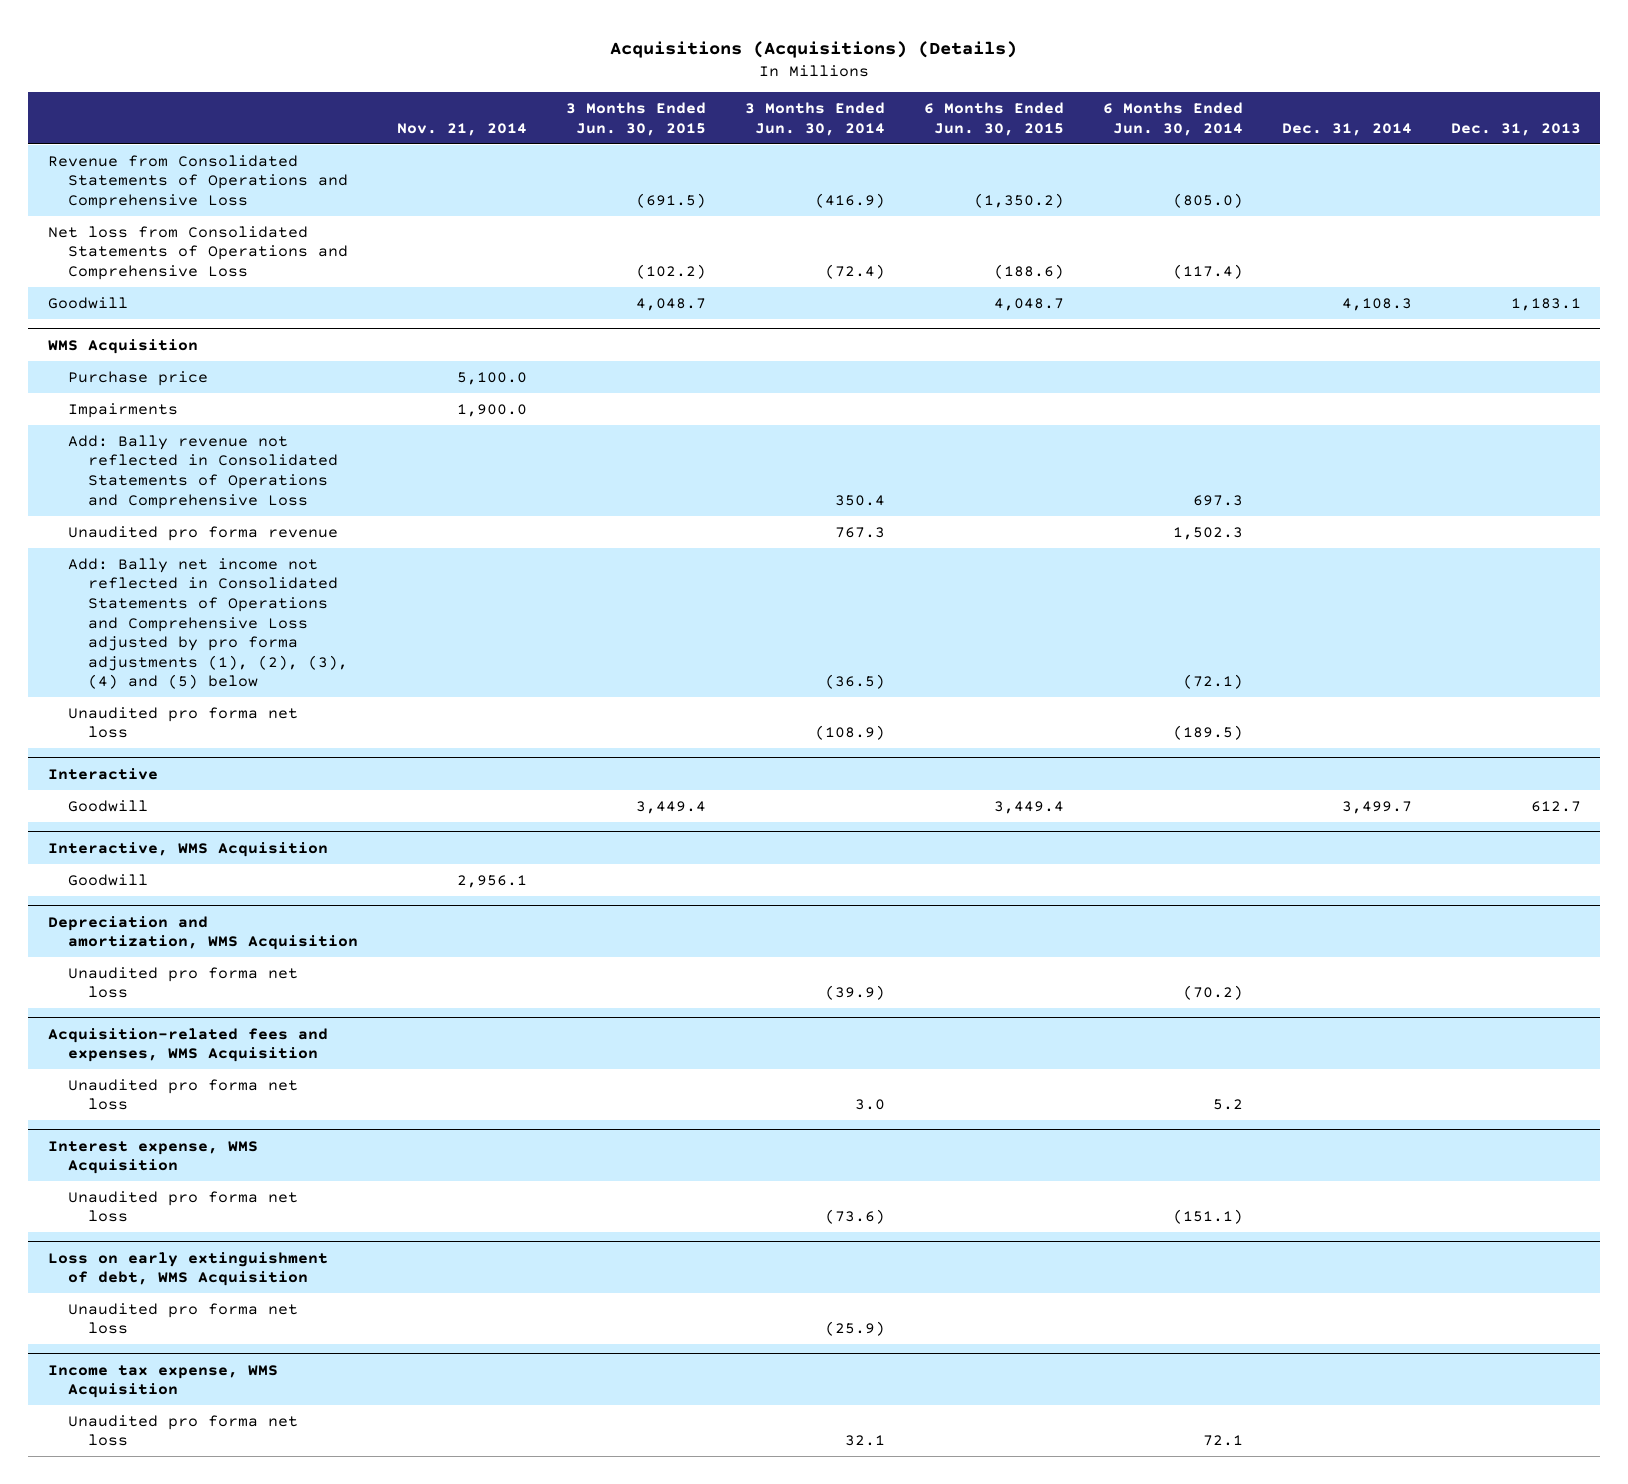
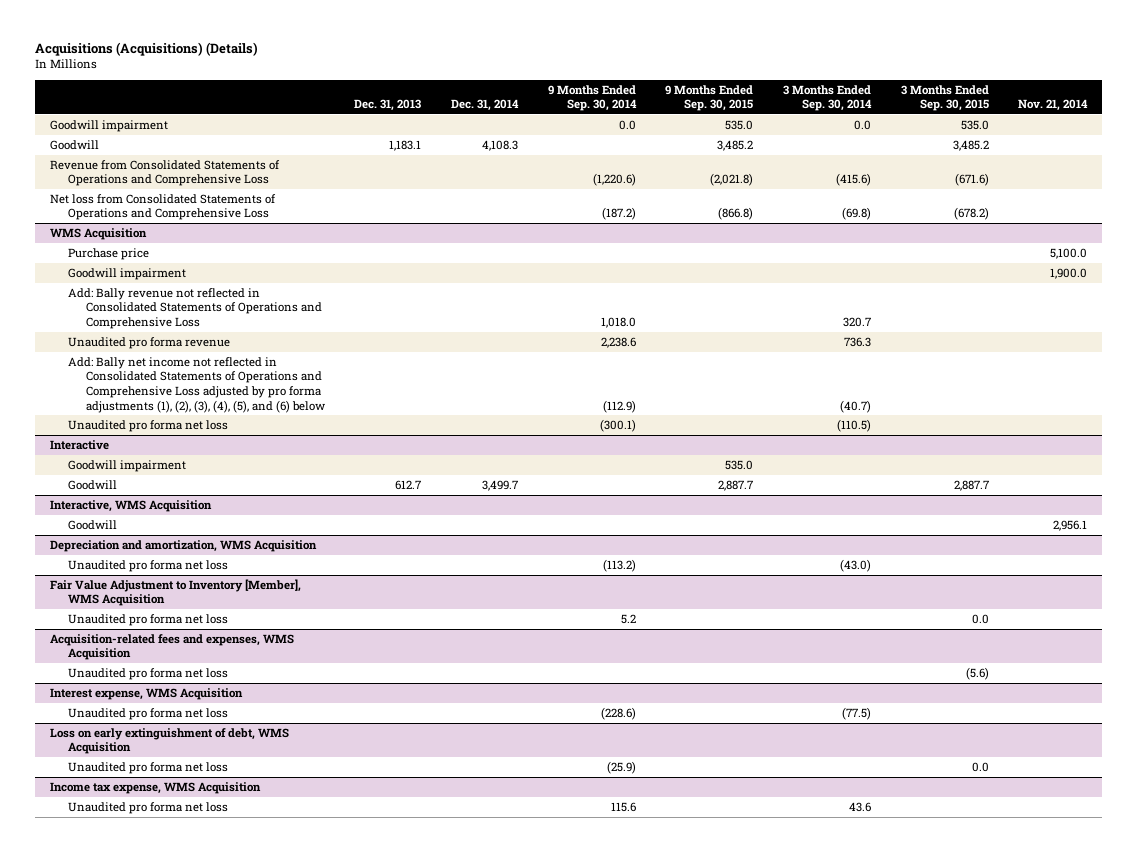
[565,102,706,136] 3 Months Ended Jun. 30, 2015 -> none
[744,102,885,136] 3 Months Ended Jun. 30, 2014 -> none
[923,102,1064,136] 6 Months Ended Jun. 30, 2015 -> none
[1102,102,1243,136] 6 Months Ended Jun. 30, 2014 -> none
none -> [547,84,637,112] 9 Months Ended Sep. 30, 2014
none -> [665,84,754,112] 9 Months Ended Sep. 30, 2015
none -> [782,84,872,112] 3 Months Ended Sep. 30, 2014
none -> [900,84,989,112] 3 Months Ended Sep. 30, 2015
none -> [49,119,168,132] Goodwill impairment
[47,296,128,309] Goodwill -> [49,139,99,150] Goodwill
[67,402,178,418] Impairments -> [67,267,186,280] Goodwill impairment
[67,557,348,690] Add: Bally net income not reflected in Consolidated Statements of Operations and Comprehensive Loss adjusted by pro forma adjustments (1), (2), (3), (4) and (5) below -> [67,356,325,413] Add: Bally net income not reflected in Consolidated Statements of Operations and Comprehensive Loss adjusted by pro forma adjustments (1), (2), (3), (4), (5), and (6) below
none -> [67,459,186,472] Goodwill impairment
none -> [49,578,301,607] Fair Value Adjustment to Inventory [Member], WMS Acquisition
none -> [67,613,228,626] Unaudited pro forma net loss

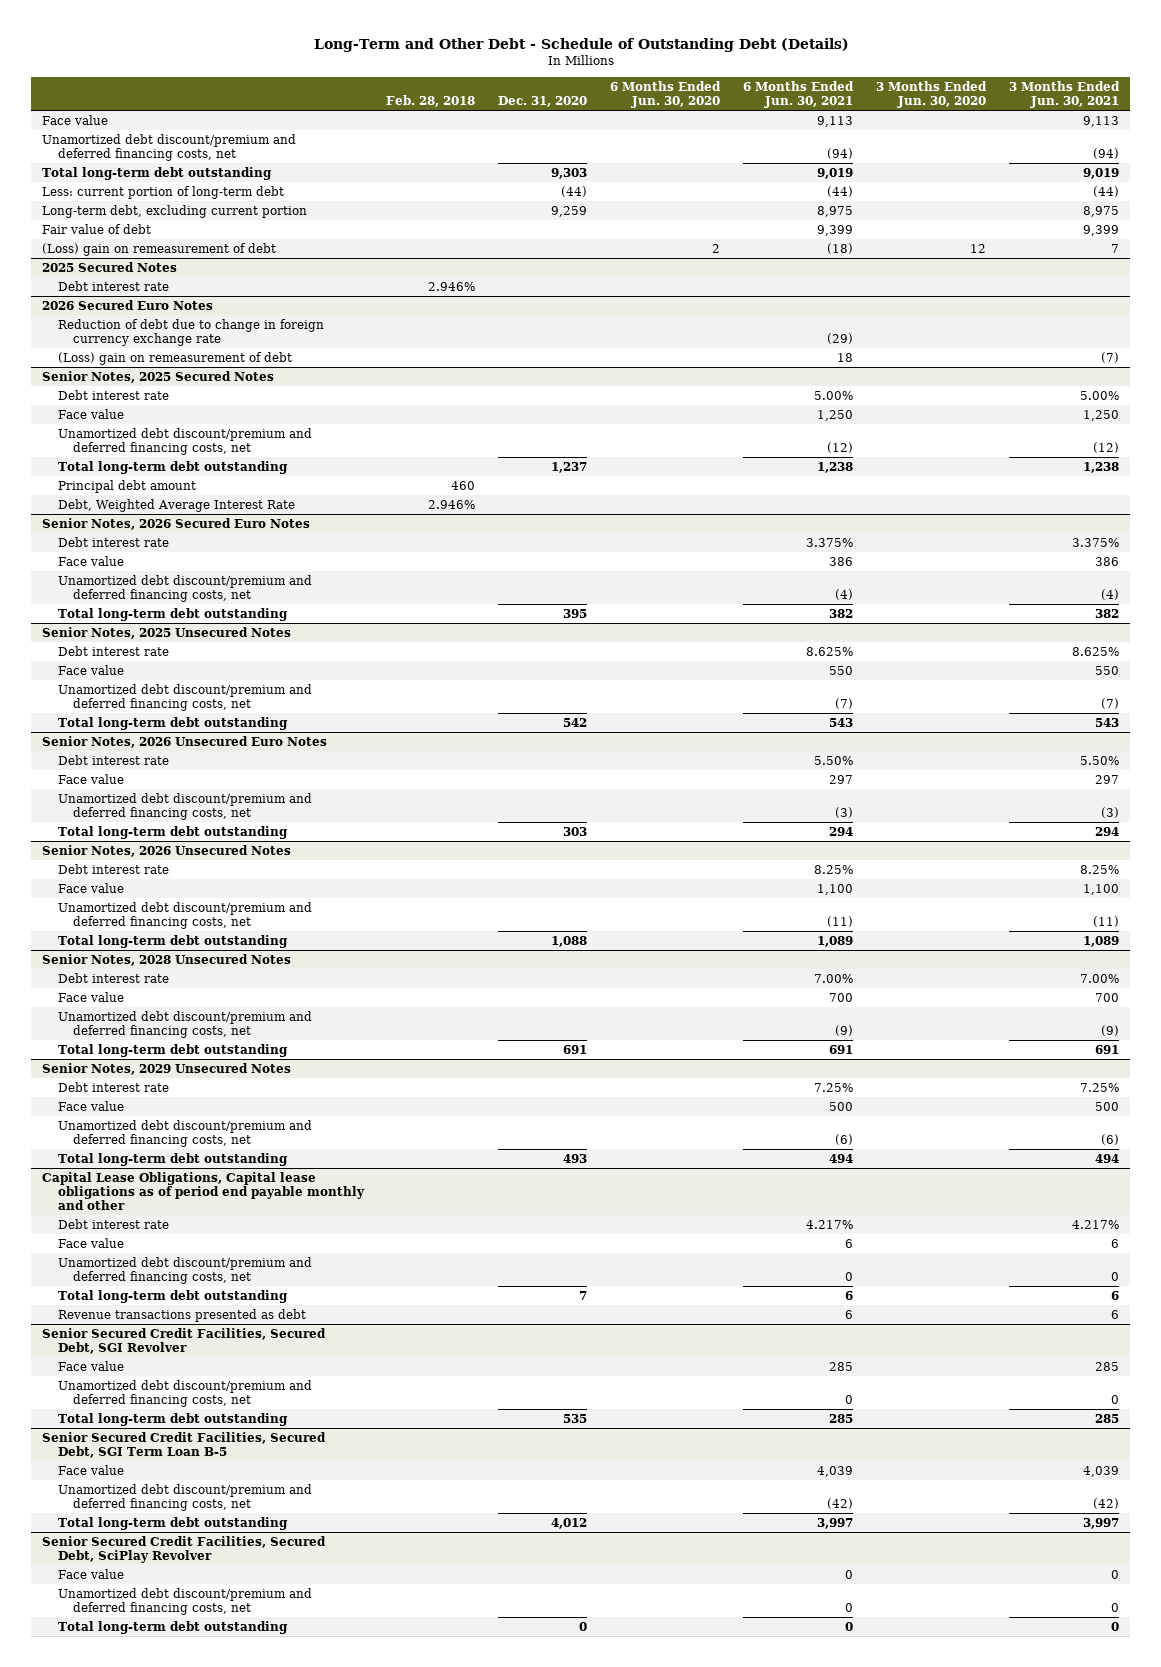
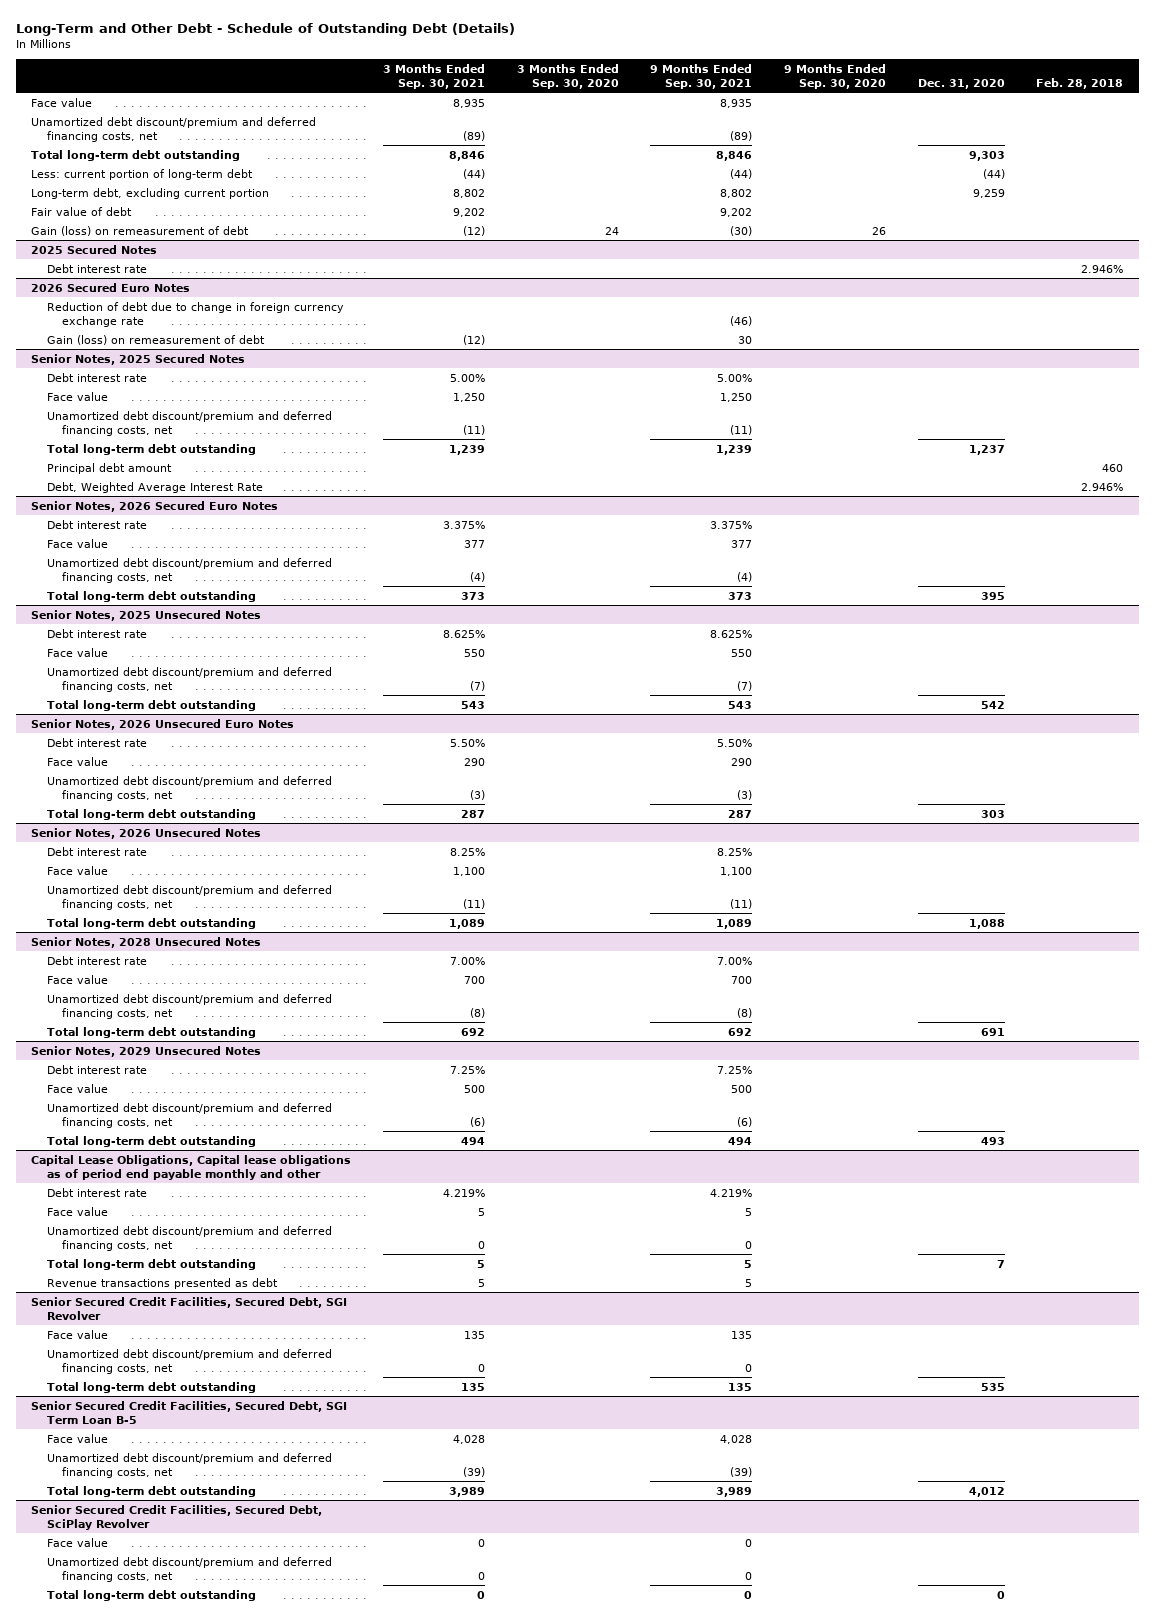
[610,81,722,109] 6 Months Ended Jun. 30, 2020 -> none
[743,81,855,109] 6 Months Ended Jun. 30, 2021 -> none
[876,81,988,109] 3 Months Ended Jun. 30, 2020 -> none
[1008,81,1120,109] 3 Months Ended Jun. 30, 2021 -> none
none -> [383,64,486,89] 3 Months Ended Sep. 30, 2021
none -> [516,64,619,89] 3 Months Ended Sep. 30, 2020
none -> [650,64,753,89] 9 Months Ended Sep. 30, 2021
none -> [783,64,886,89] 9 Months Ended Sep. 30, 2020
[42,242,277,256] (Loss) gain on remeasurement of debt -> [31,225,250,236] Gain (loss) on remeasurement of debt
[57,351,292,365] (Loss) gain on remeasurement of debt -> [46,334,265,345] Gain (loss) on remeasurement of debt

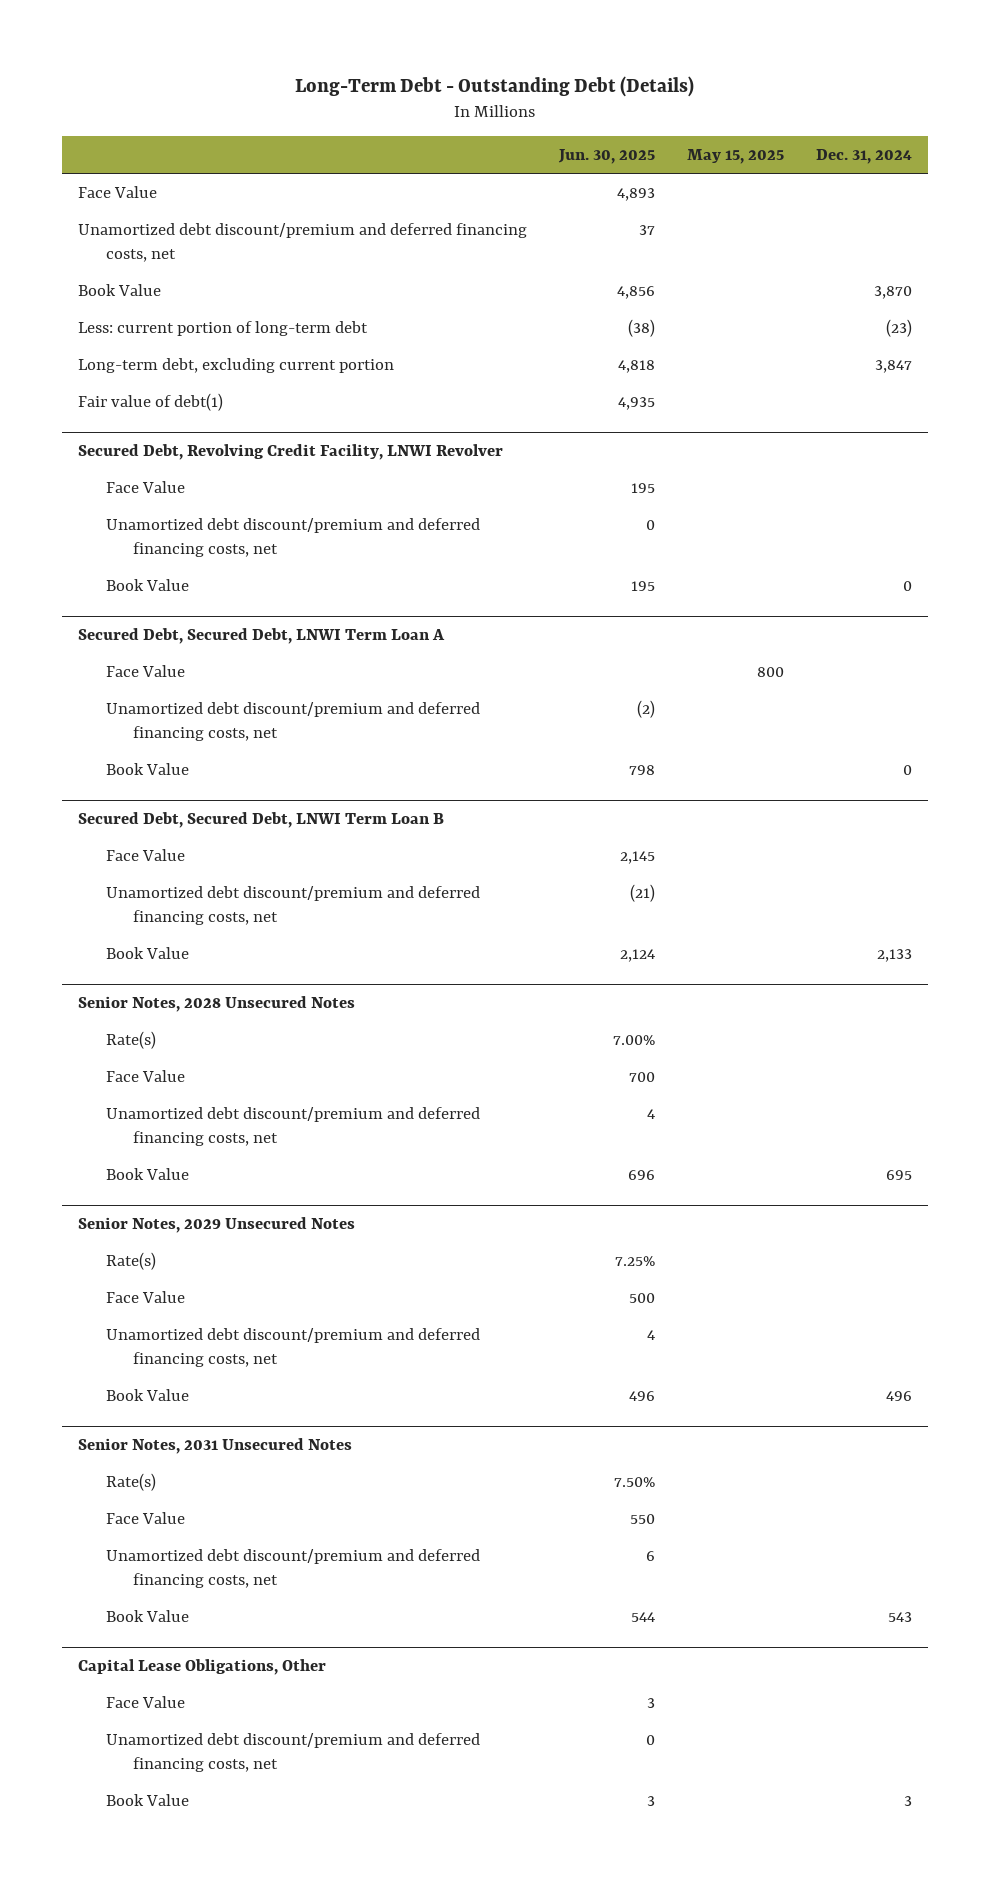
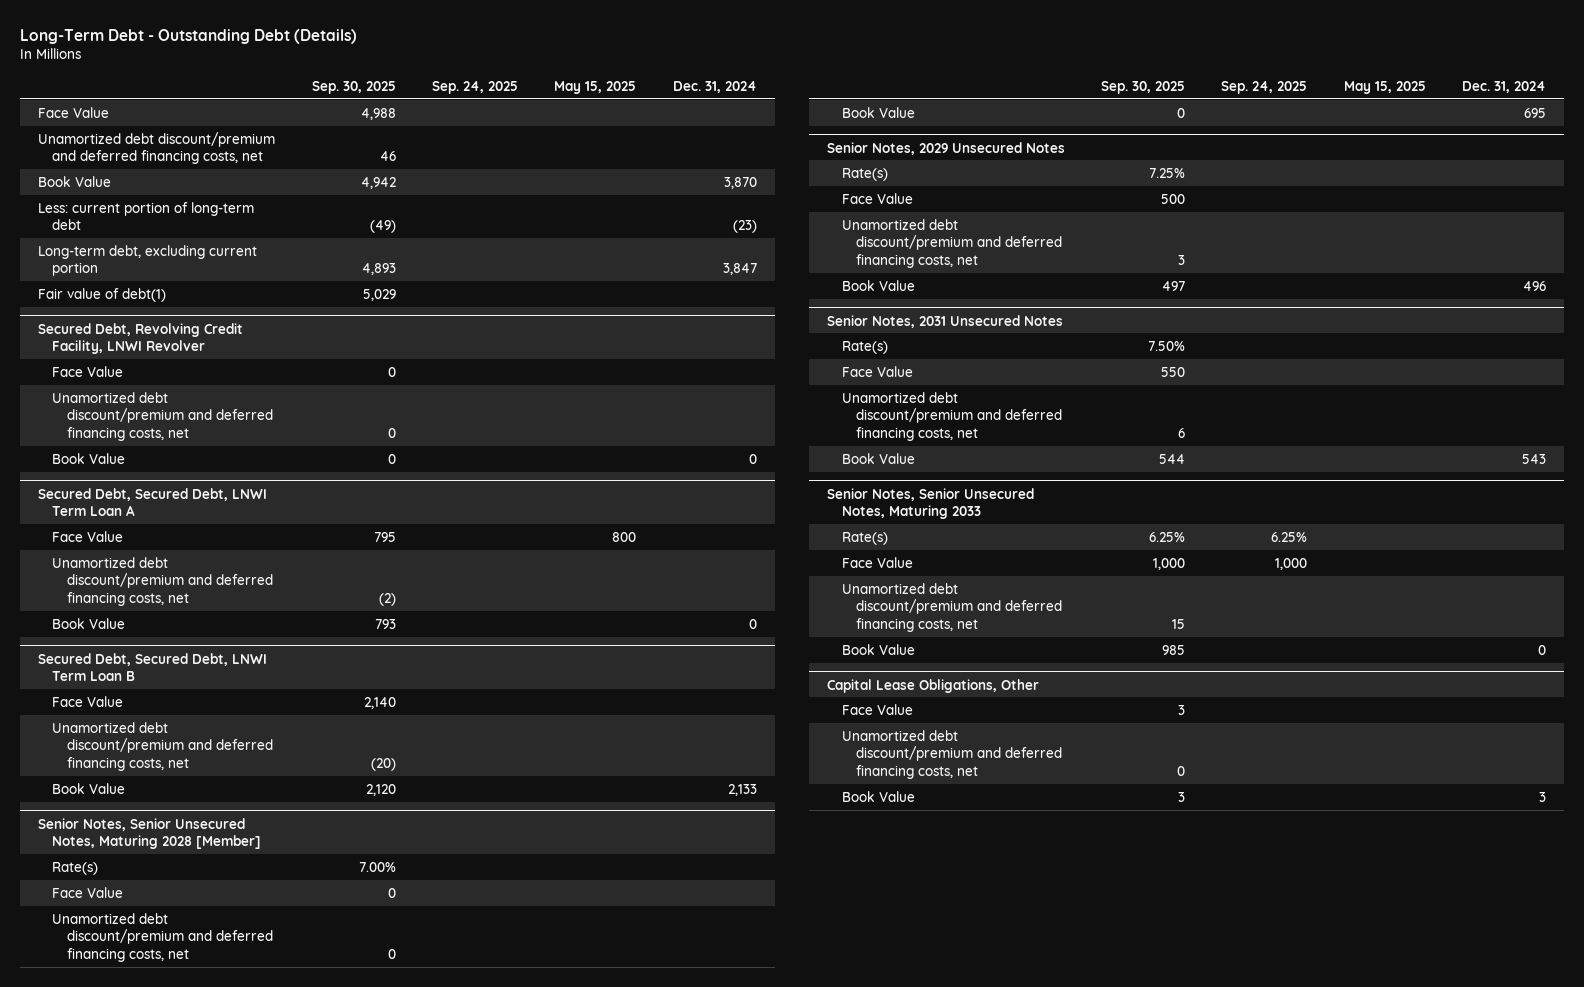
[558,149,656,165] Jun. 30, 2025 -> none
none -> [311,80,396,94] Sep. 30, 2025
none -> [432,80,519,94] Sep. 24, 2025
[78,996,356,1013] Senior Notes, 2028 Unsecured Notes -> [37,817,262,850] Senior Notes, Senior Unsecured Notes, Maturing 2028 [Member]
none -> [826,487,1034,520] Senior Notes, Senior Unsecured Notes, Maturing 2033
none -> [841,531,888,545] Rate(s)
none -> [841,556,913,568] Face Value
none -> [841,582,1063,633] Unamortized debt discount/premium and deferred financing costs, net
none -> [841,643,915,655] Book Value

